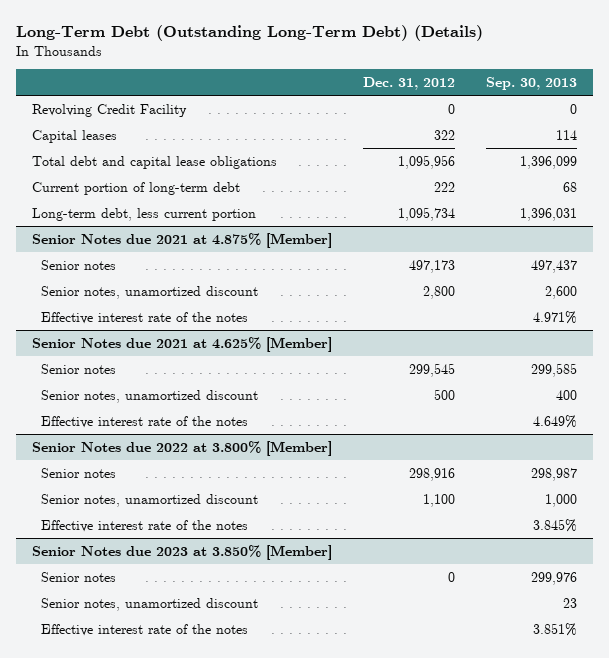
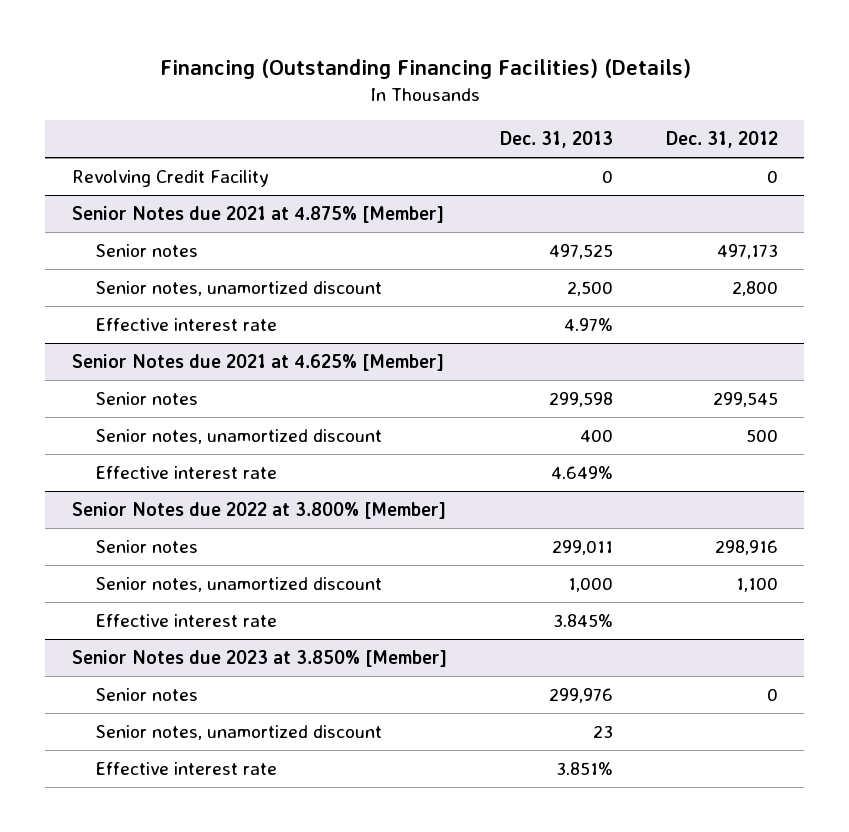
[15,25,483,42] Long-Term Debt (Outstanding Long-Term Debt) (Details) -> [159,59,691,80] Financing (Outstanding Financing Facilities) (Details)
[486,76,578,90] Sep. 30, 2013 -> none
none -> [499,131,613,149] Dec. 31, 2013
[31,129,117,143] Capital leases -> none
[31,155,277,169] Total debt and capital lease obligations -> none
[31,181,240,195] Current portion of long-term debt -> none
[31,207,256,221] Long-term debt, less current portion -> none
[41,311,249,324] Effective interest rate of the notes -> [96,317,278,331] Effective interest rate
[41,415,249,428] Effective interest rate of the notes -> [96,465,278,479] Effective interest rate
[41,519,249,532] Effective interest rate of the notes -> [96,613,278,627] Effective interest rate
[41,623,249,636] Effective interest rate of the notes -> [96,761,278,775] Effective interest rate

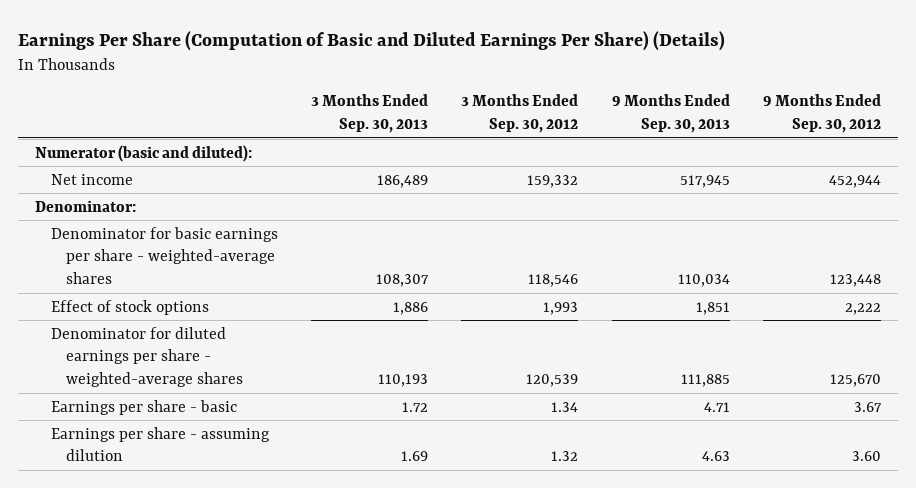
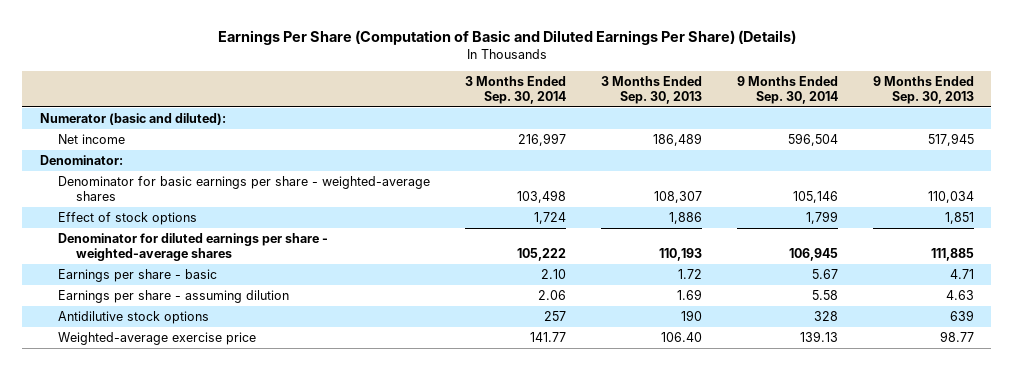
[461,94,579,134] 3 Months Ended Sep. 30, 2012 -> none
[763,94,882,134] 9 Months Ended Sep. 30, 2012 -> none
none -> [464,75,566,104] 3 Months Ended Sep. 30, 2014
none -> [736,75,838,104] 9 Months Ended Sep. 30, 2014
none -> [58,310,210,324] Antidilutive stock options
none -> [58,331,257,345] Weighted-average exercise price

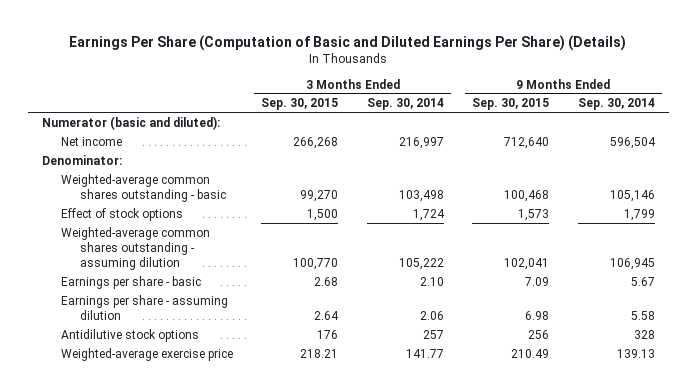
[600,75,702,104] 3 Months Ended Sep. 30, 2013 -> none
[872,75,974,104] 9 Months Ended Sep. 30, 2013 -> none
none -> [261,98,339,111] Sep. 30, 2015
none -> [472,98,550,111] Sep. 30, 2015
[58,175,431,201] Denominator for basic earnings per share - weighted-average shares -> [61,173,226,202] Weighted-average common shares outstanding - basic
[58,232,329,261] Denominator for diluted earnings per share - weighted-average shares -> [61,226,211,270] Weighted-average common shares outstanding - assuming dilution

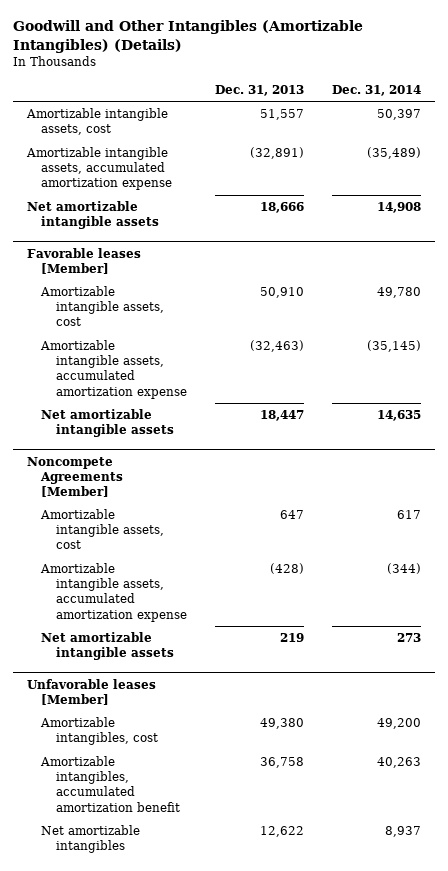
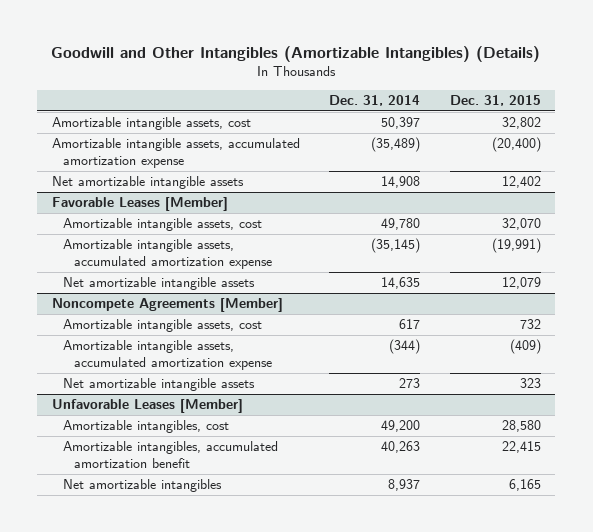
[215,84,305,96] Dec. 31, 2013 -> none
none -> [449,95,541,107] Dec. 31, 2015
[26,247,141,274] Favorable leases [Member] -> [52,197,229,212] Favorable Leases [Member]
[26,678,156,705] Unfavorable leases [Member] -> [52,399,244,414] Unfavorable Leases [Member]

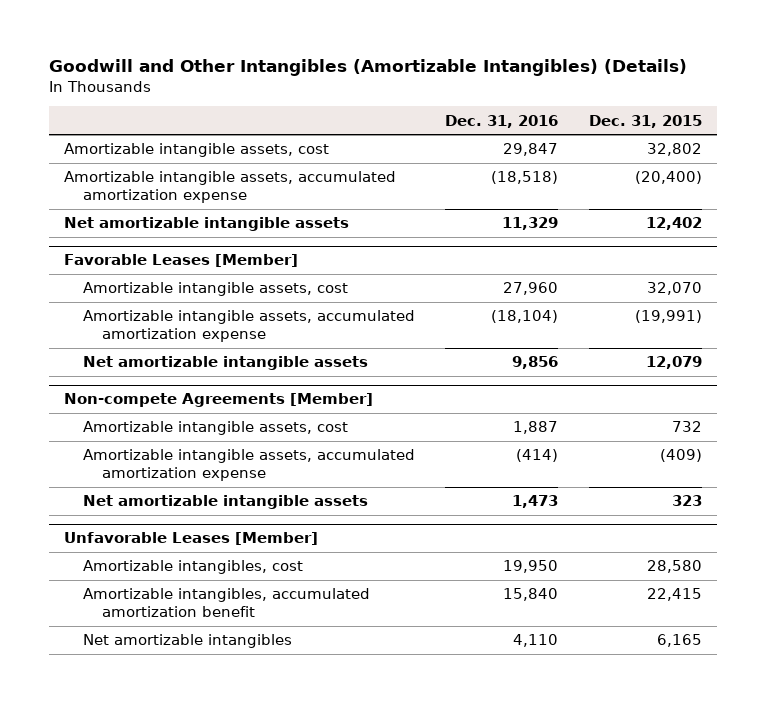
[329,95,421,107] Dec. 31, 2014 -> none
none -> [445,114,559,128] Dec. 31, 2016
[52,298,284,313] Noncompete Agreements [Member] -> [64,393,374,408] Non-compete Agreements [Member]

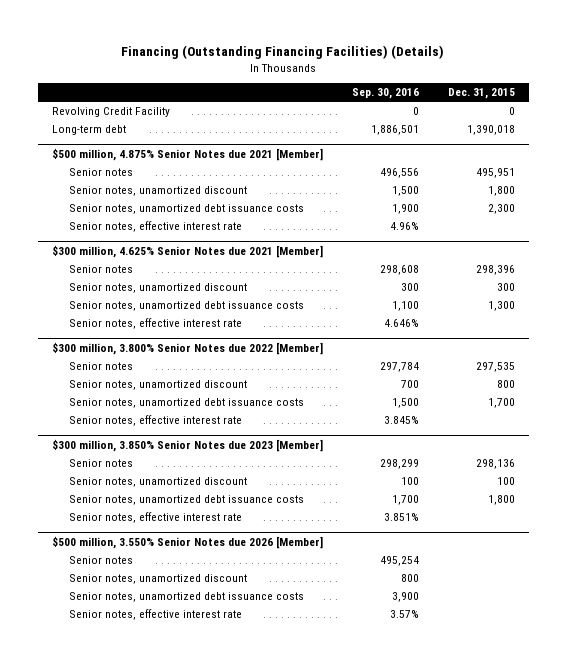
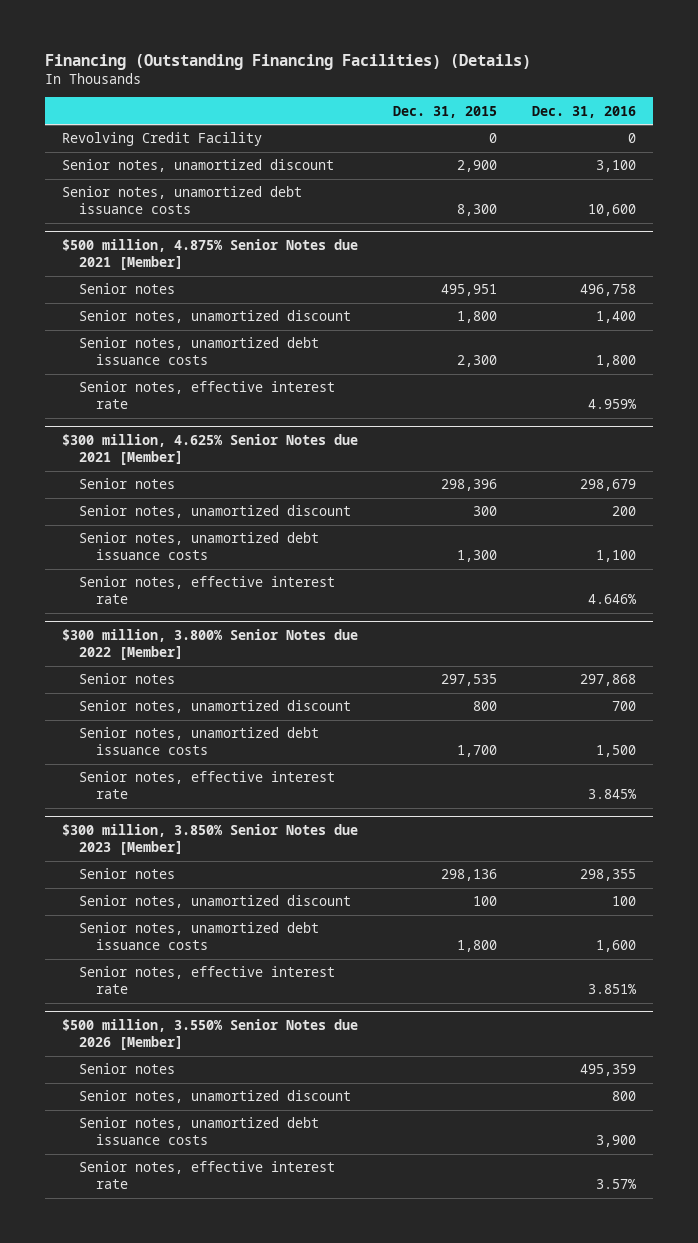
[351,88,419,100] Sep. 30, 2016 -> none
none -> [531,105,636,118] Dec. 31, 2016
[52,125,127,136] Long-term debt -> none
none -> [62,159,335,173] Senior notes, unamortized discount
none -> [62,186,303,215] Senior notes, unamortized debt issuance costs

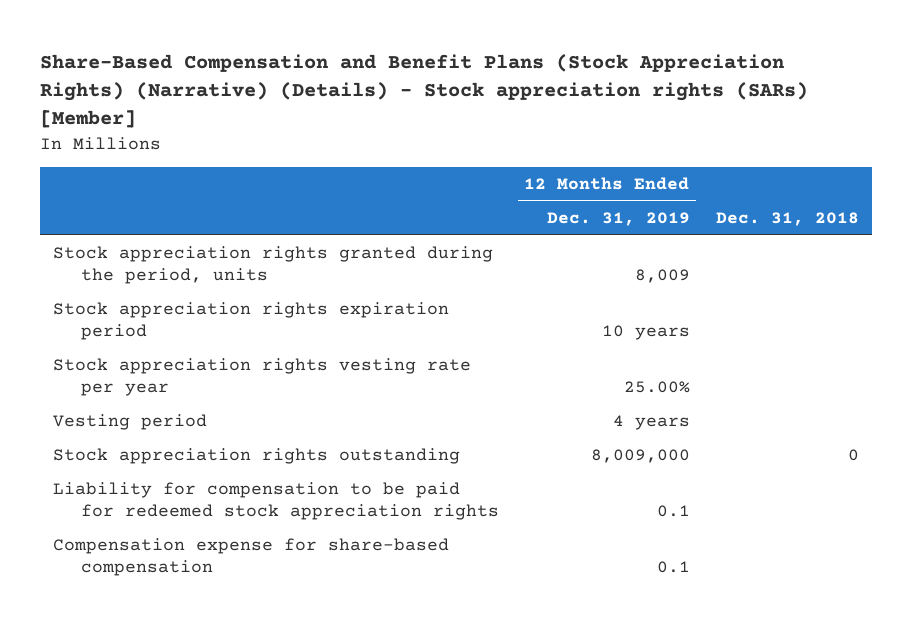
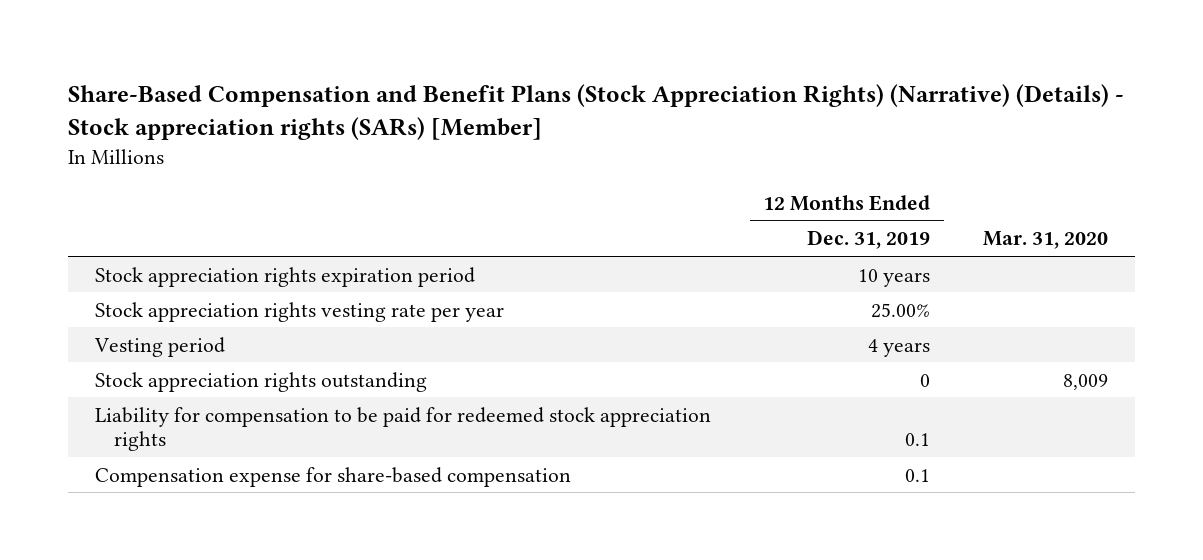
[715,211,859,226] Dec. 31, 2018 -> none
none -> [983,231,1109,250] Mar. 31, 2020
[53,246,494,285] Stock appreciation rights granted during the period, units -> none
[590,449,690,464] 8,009,000 -> [920,373,931,387] 0

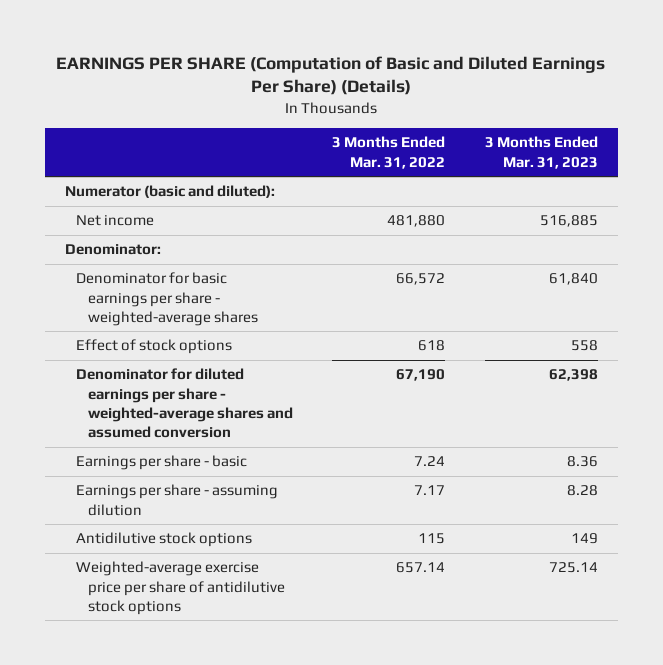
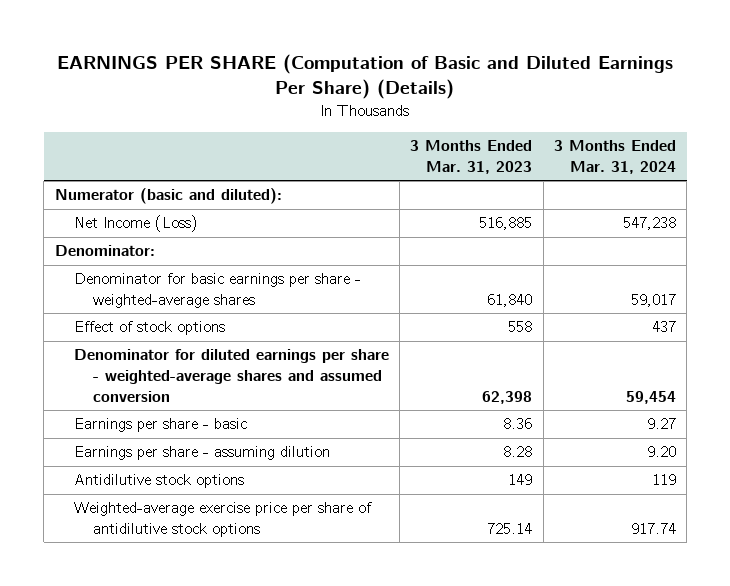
[332,136,446,169] 3 Months Ended Mar. 31, 2022 -> none
none -> [553,139,676,174] 3 Months Ended Mar. 31, 2024
[76,215,155,227] Net income -> [73,215,198,233] Net Income (Loss)

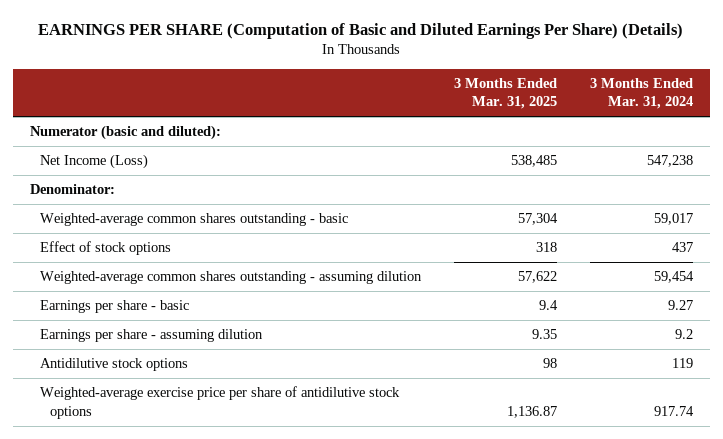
[410,139,533,174] 3 Months Ended Mar. 31, 2023 -> none
none -> [453,77,557,110] 3 Months Ended Mar. 31, 2025
[73,273,361,309] Denominator for basic earnings per share - weighted-average shares -> [39,213,348,227] Weighted-average common shares outstanding - basic
[73,349,389,403] Denominator for diluted earnings per share - weighted-average shares and assumed conversion -> [39,271,422,285] Weighted-average common shares outstanding - assuming dilution
[646,446,676,458] 9.20 -> [675,329,694,340] 9.2

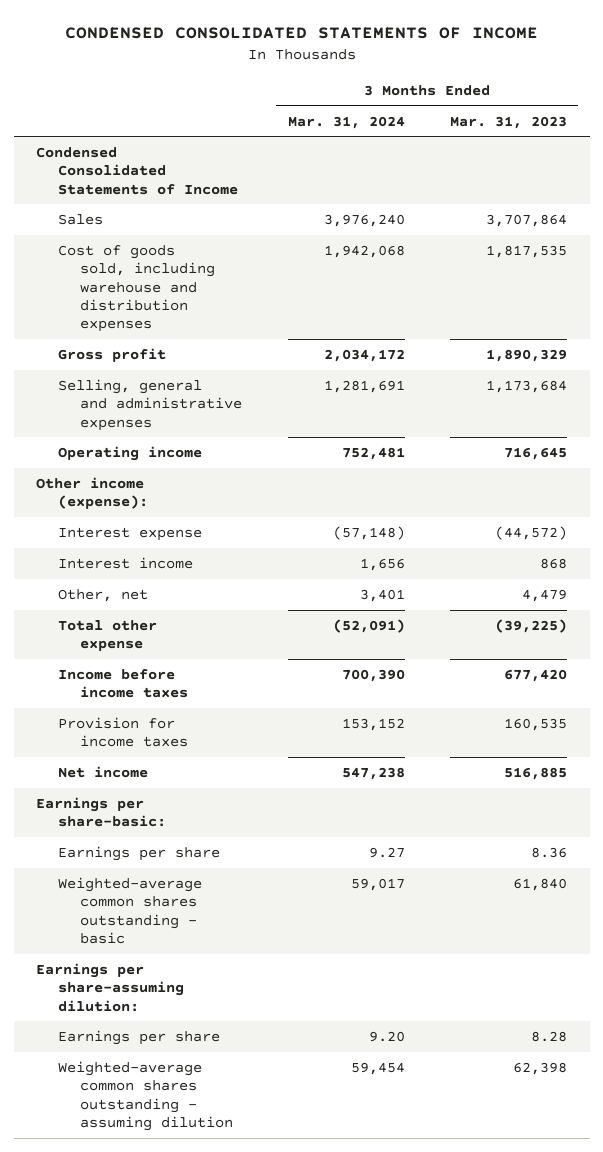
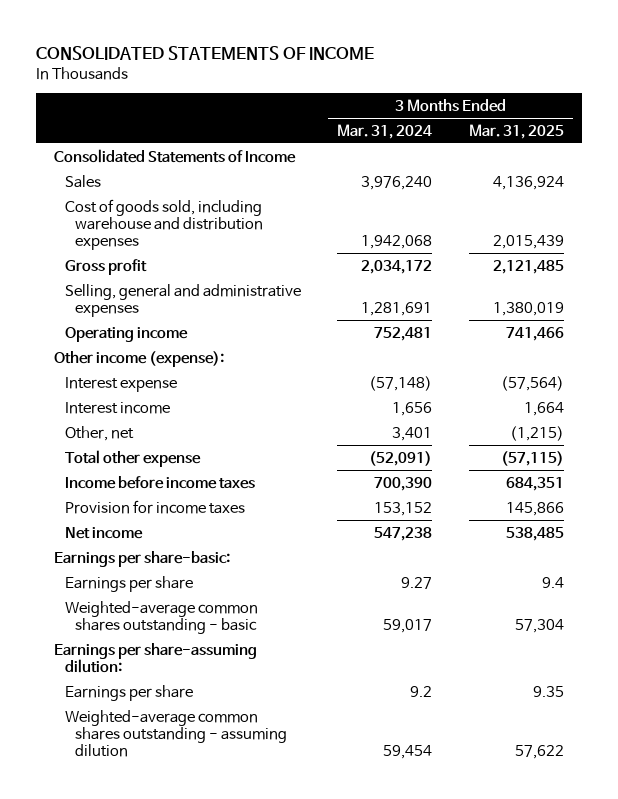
[64,27,538,40] CONDENSED CONSOLIDATED STATEMENTS OF INCOME -> [36,45,375,60] CONSOLIDATED STATEMENTS OF INCOME
[449,115,567,129] Mar. 31, 2023 -> none
none -> [468,123,564,139] Mar. 31, 2025
[36,146,239,195] Condensed Consolidated Statements of Income -> [54,148,297,163] Consolidated Statements of Income
[368,1030,405,1042] 9.20 -> [410,685,433,697] 9.2

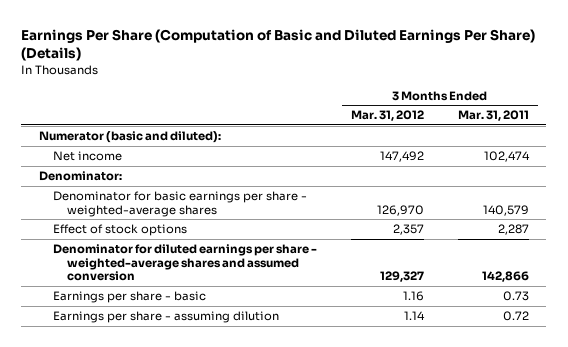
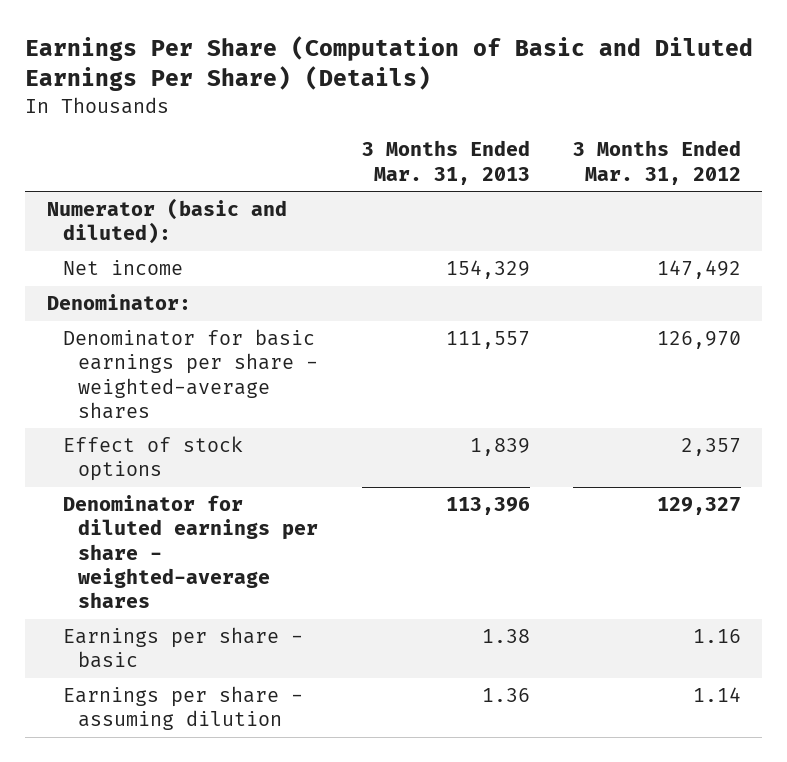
[458,110,530,122] Mar. 31, 2011 -> none
none -> [361,140,530,185] 3 Months Ended Mar. 31, 2013
[52,244,317,282] Denominator for diluted earnings per share - weighted-average shares and assumed conversion -> [62,495,319,609] Denominator for diluted earnings per share - weighted-average shares

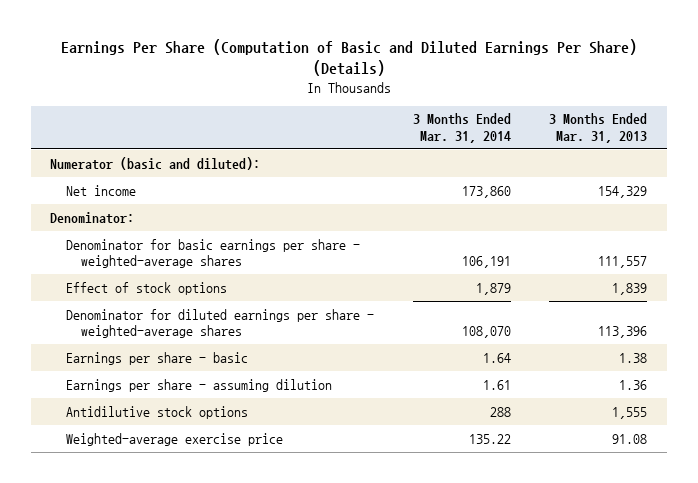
[572,140,741,185] 3 Months Ended Mar. 31, 2012 -> none
none -> [412,113,511,143] 3 Months Ended Mar. 31, 2014
none -> [65,405,248,419] Antidilutive stock options
none -> [65,432,283,446] Weighted-average exercise price

